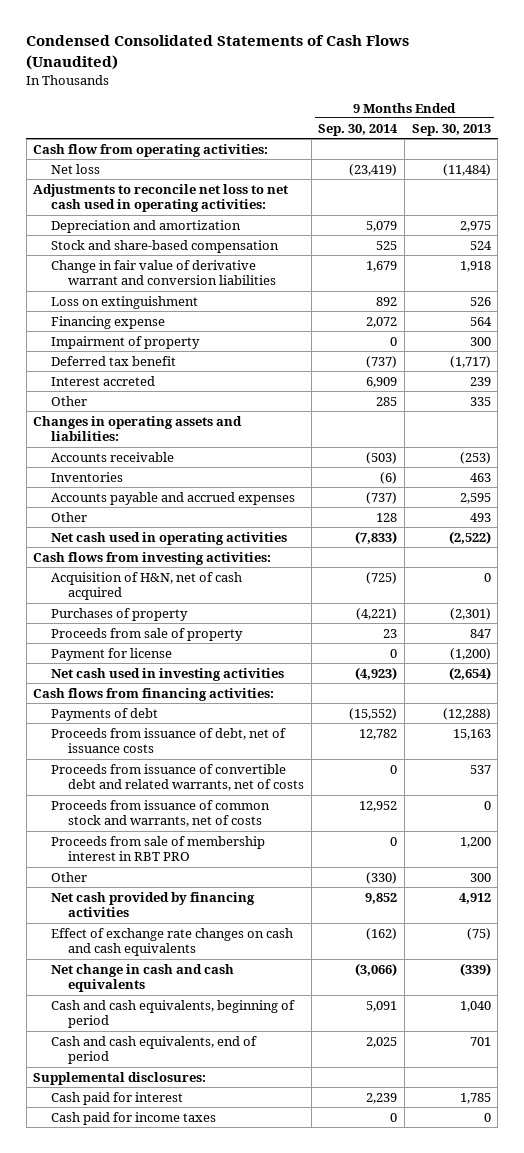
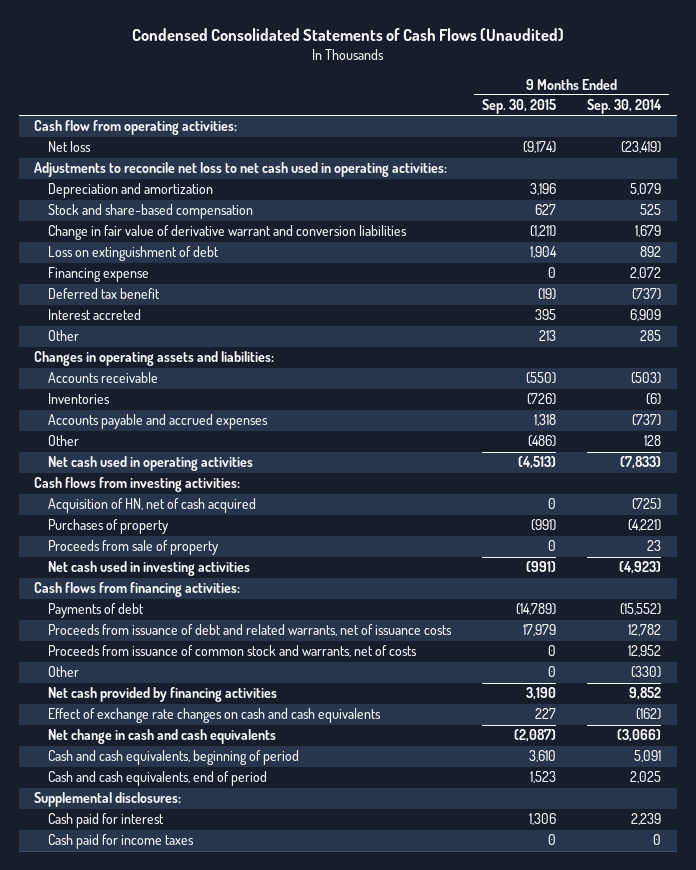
[411,123,491,136] Sep. 30, 2013 -> none
none -> [482,99,557,115] Sep. 30, 2015
[50,295,198,309] Loss on extinguishment -> [48,246,220,262] Loss on extinguishment of debt
[50,335,200,349] Impairment of property -> none
[50,571,242,601] Acquisition of H&N, net of cash acquired -> [48,498,257,514] Acquisition of HN, net of cash acquired
[50,647,172,661] Payment for license -> none
[50,763,305,792] Proceeds from issuance of convertible debt and related warrants, net of costs -> none
[50,727,286,754] Proceeds from issuance of debt, net of issuance costs -> [48,624,453,637] Proceeds from issuance of debt and related warrants, net of issuance costs
[50,835,265,862] Proceeds from sale of membership interest in RBT PRO -> none

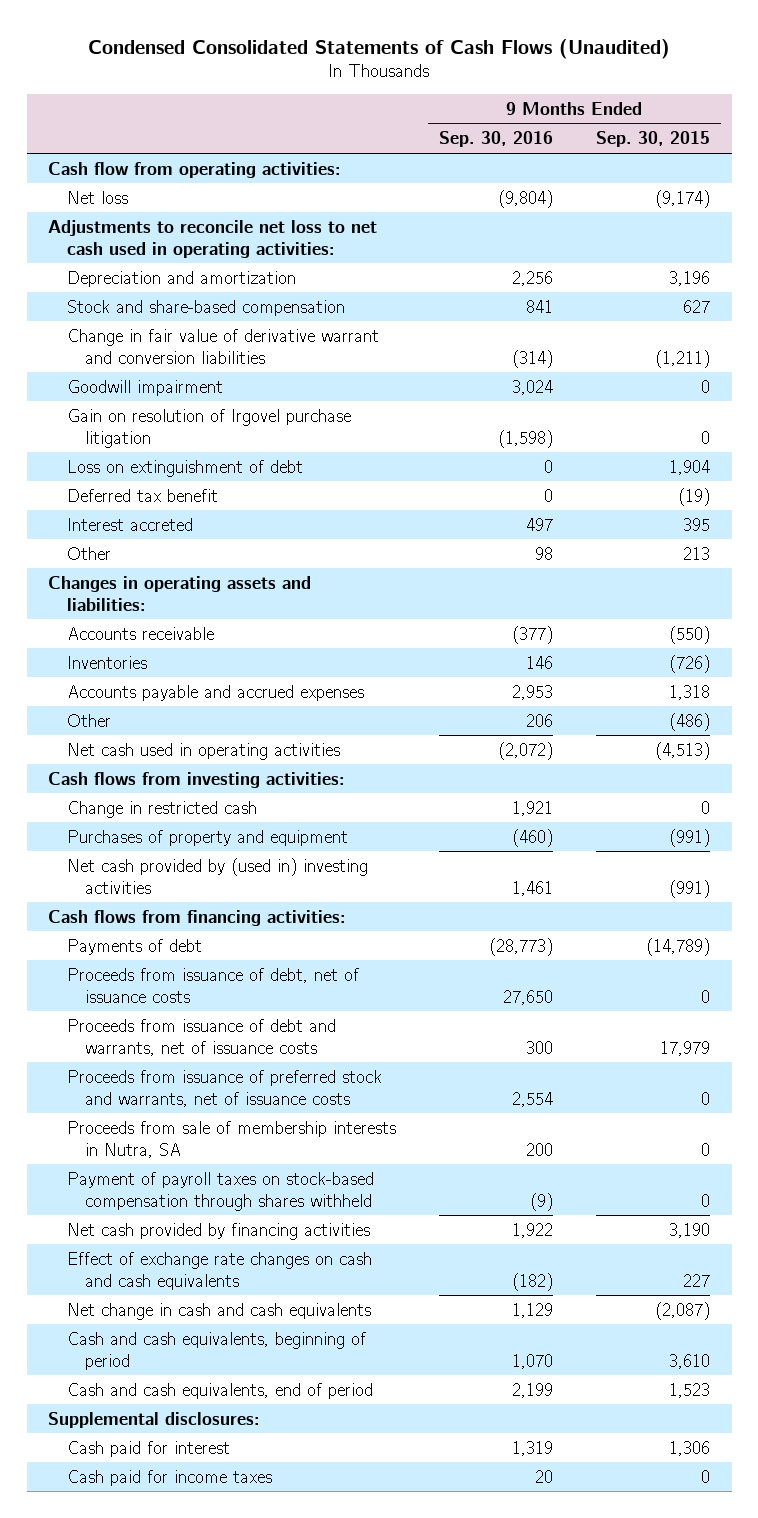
[587,99,663,115] Sep. 30, 2014 -> none
none -> [438,131,553,148] Sep. 30, 2016
none -> [66,379,223,396] Goodwill impairment
none -> [66,408,351,448] Gain on resolution of Irgovel purchase litigation
[48,267,150,283] Financing expense -> none
[48,498,257,514] Acquisition of HN, net of cash acquired -> none
[48,540,219,556] Proceeds from sale of property -> none
none -> [66,800,257,818] Change in restricted cash
[48,519,169,535] Purchases of property -> [66,829,348,846] Purchases of property and equipment
[48,561,251,577] Net cash used in investing activities -> [66,857,368,894] Net cash provided by (used in) investing activities
[48,666,80,678] Other -> none
[48,624,453,637] Proceeds from issuance of debt and related warrants, net of issuance costs -> [66,967,359,1003] Proceeds from issuance of debt, net of issuance costs
[523,624,557,637] 17,979 -> [701,989,711,1003] 0
none -> [66,1018,336,1056] Proceeds from issuance of debt and warrants, net of issuance costs
[48,645,418,658] Proceeds from issuance of common stock and warrants, net of costs -> [66,1069,382,1107] Proceeds from issuance of preferred stock and warrants, net of issuance costs
none -> [66,1120,396,1158] Proceeds from sale of membership interests in Nutra, SA
none -> [66,1171,374,1211] Payment of payroll taxes on stock-based compensation through shares withheld

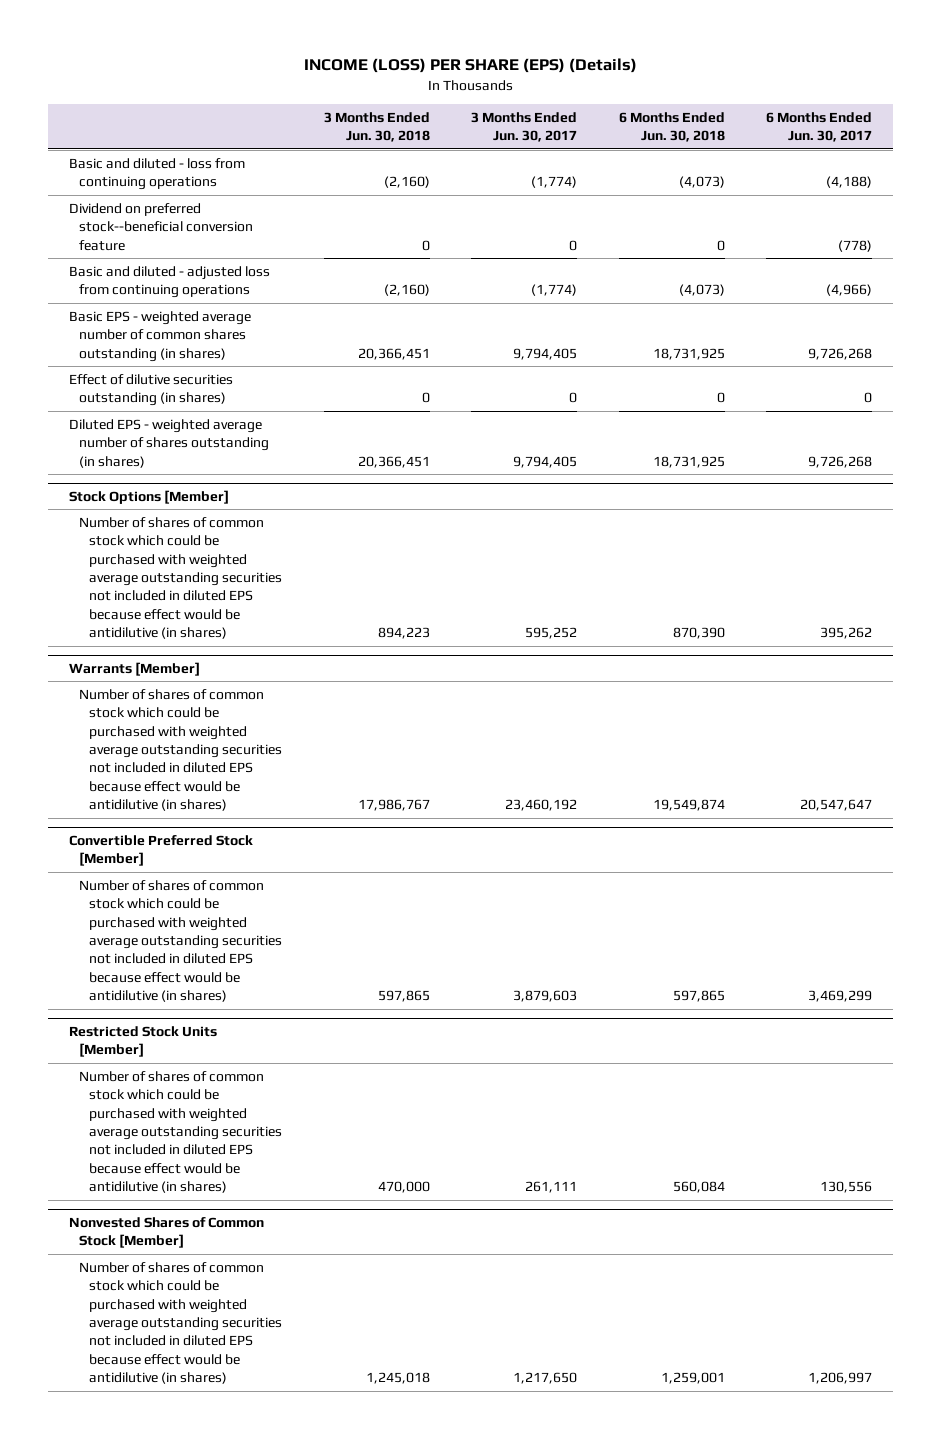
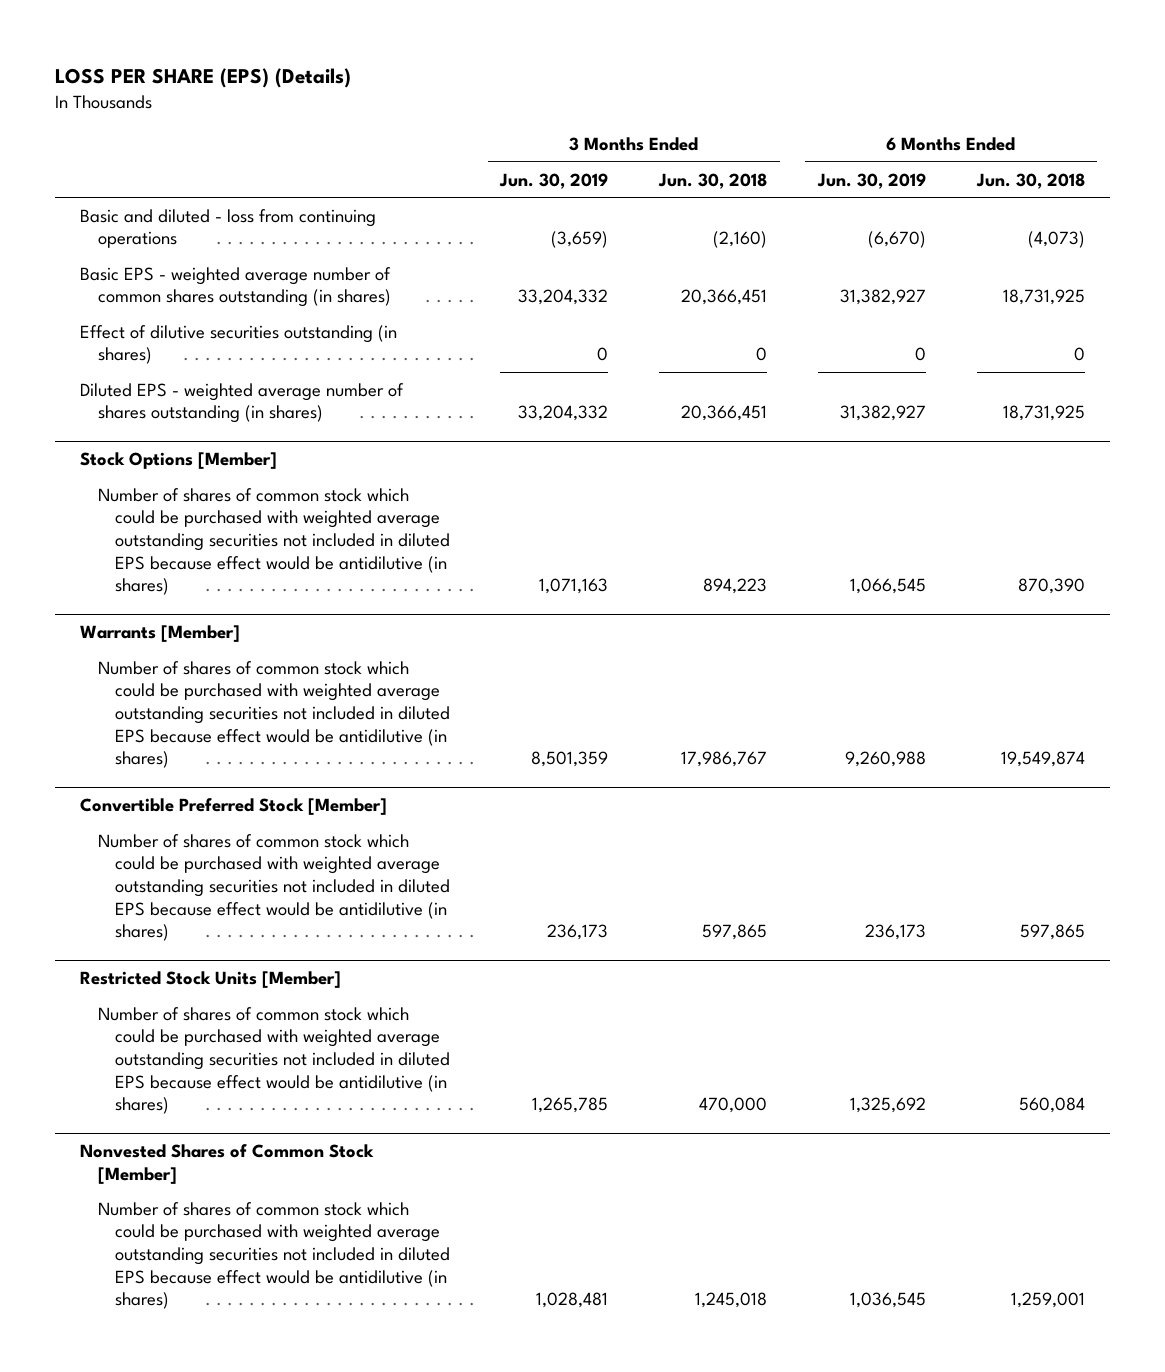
[303,58,637,74] INCOME (LOSS) PER SHARE (EPS) (Details) -> [54,68,351,89] LOSS PER SHARE (EPS) (Details)
[471,111,578,143] 3 Months Ended Jun. 30, 2017 -> none
[766,111,873,143] 6 Months Ended Jun. 30, 2017 -> none
none -> [499,172,609,189] Jun. 30, 2019
none -> [816,172,926,189] Jun. 30, 2019
[69,202,254,251] Dividend on preferred stock--beneficial conversion feature -> none
[69,265,271,299] Basic and diluted - adjusted loss from continuing operations -> none

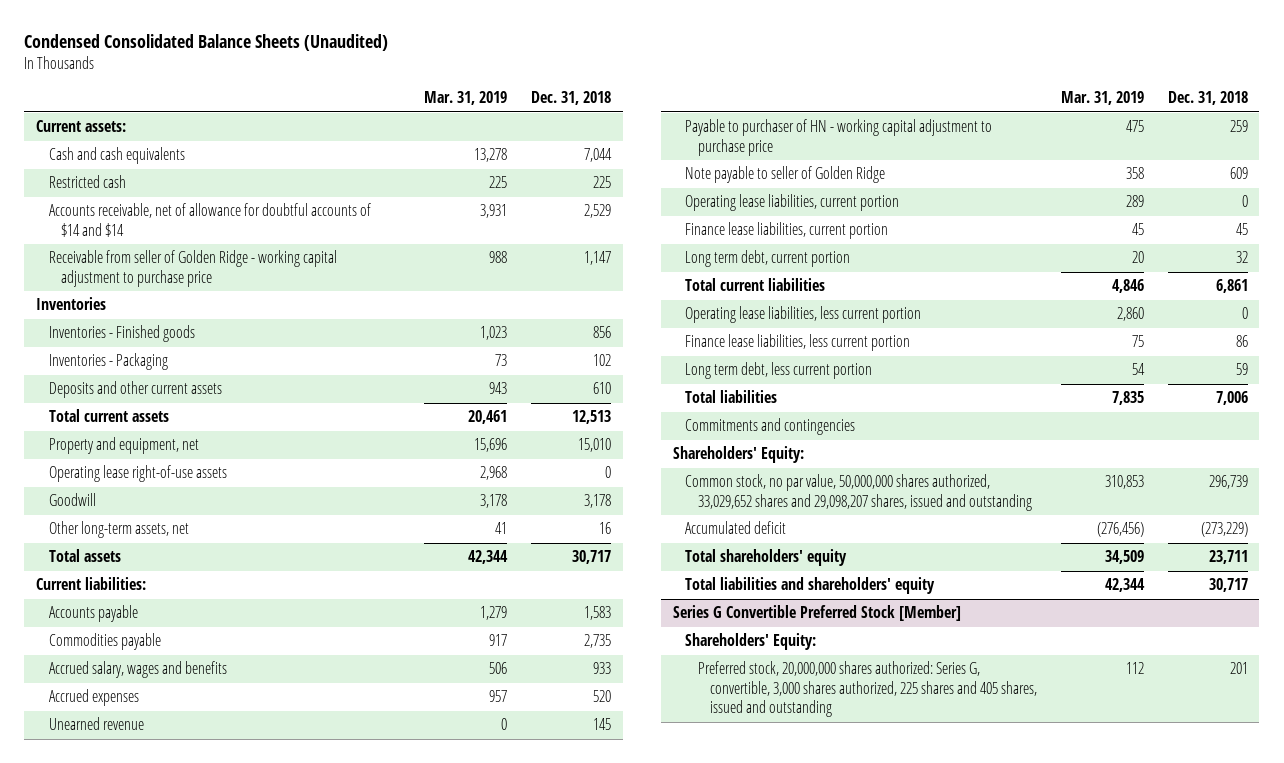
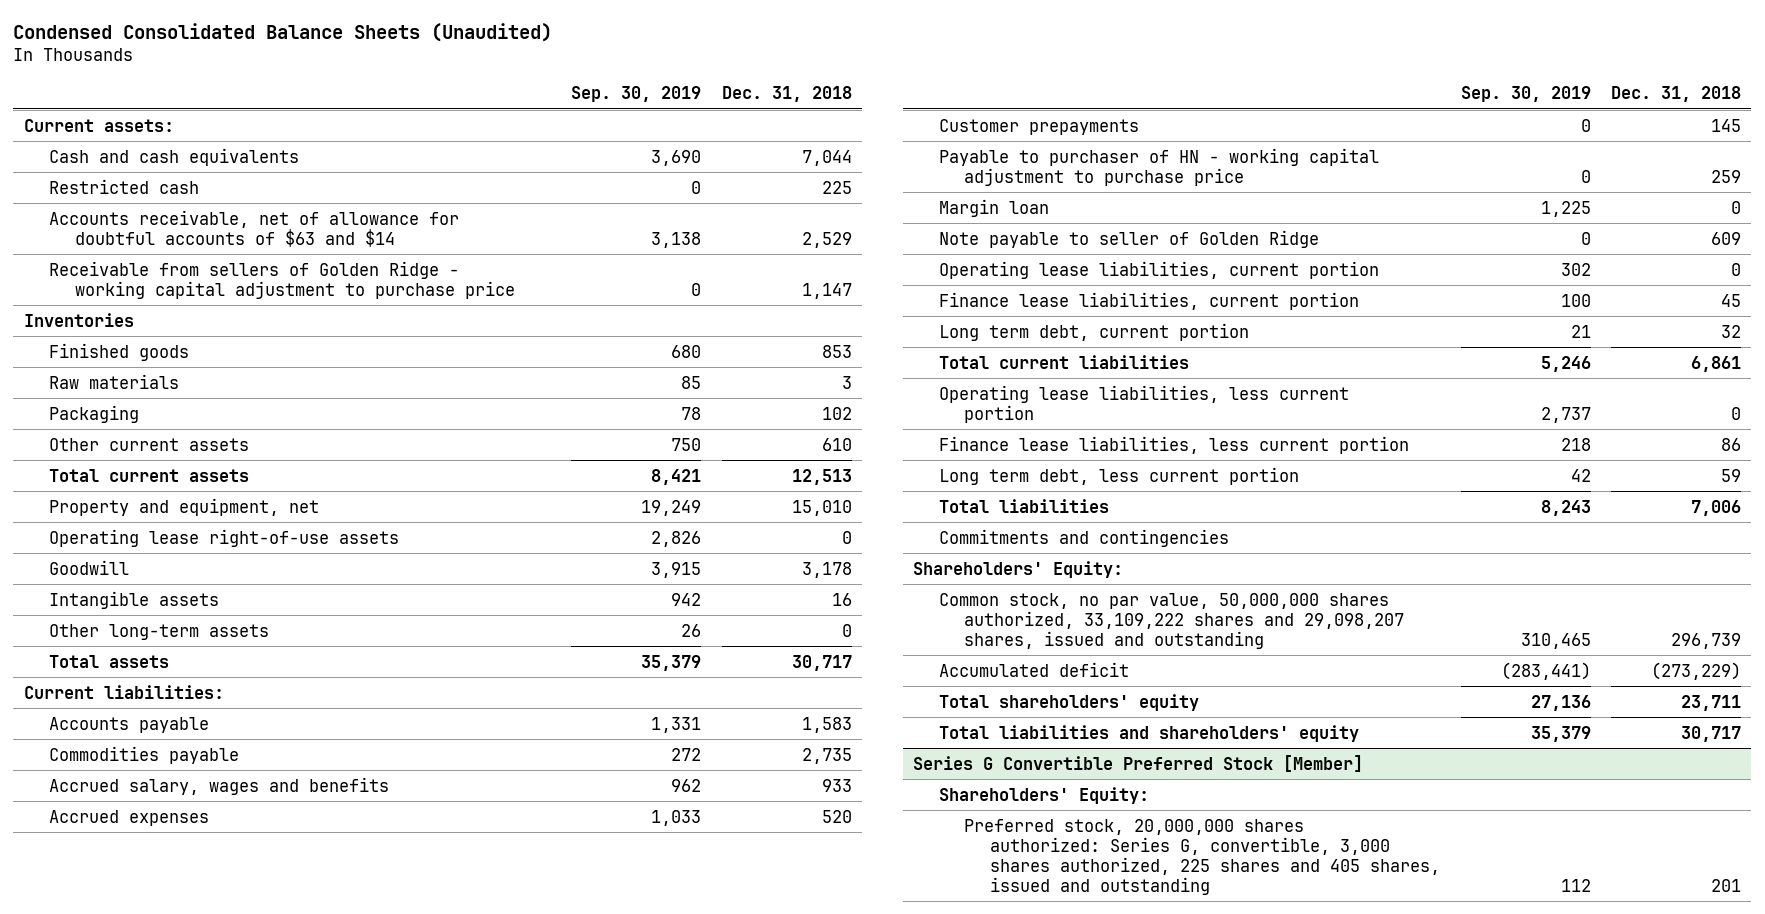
[424,91,508,106] Mar. 31, 2019 -> none
none -> [571,86,702,103] Sep. 30, 2019
[48,203,371,237] Accounts receivable, net of allowance for doubtful accounts of $14 and $14 -> [49,209,460,247] Accounts receivable, net of allowance for doubtful accounts of $63 and $14
[48,250,337,287] Receivable from seller of Golden Ridge - working capital adjustment to purchase price -> [49,260,515,299] Receivable from sellers of Golden Ridge - working capital adjustment to purchase price
[48,325,195,343] Inventories - Finished goods -> [49,342,190,361] Finished goods
[592,326,611,339] 856 -> [821,344,852,358] 853
none -> [49,373,180,389] Raw materials
[48,353,168,371] Inventories - Packaging -> [49,404,140,423] Packaging
[48,381,222,399] Deposits and other current assets -> [49,437,250,451] Other current assets
none -> [49,590,220,609] Intangible assets
[48,521,189,539] Other long-term assets, net -> [49,623,270,640] Other long-term assets
[598,522,611,535] 16 -> [841,623,852,637] 0
[48,717,144,731] Unearned revenue -> [938,118,1139,135] Customer prepayments
none -> [938,198,1049,217] Margin loan
[685,474,1032,511] Common stock, no par value, 50,000,000 shares authorized, 33,029,652 shares and 29,098,207 shares, issued and outstanding -> [938,592,1405,649] Common stock, no par value, 50,000,000 shares authorized, 33,109,222 shares and 29,098,207 shares, issued and outstanding

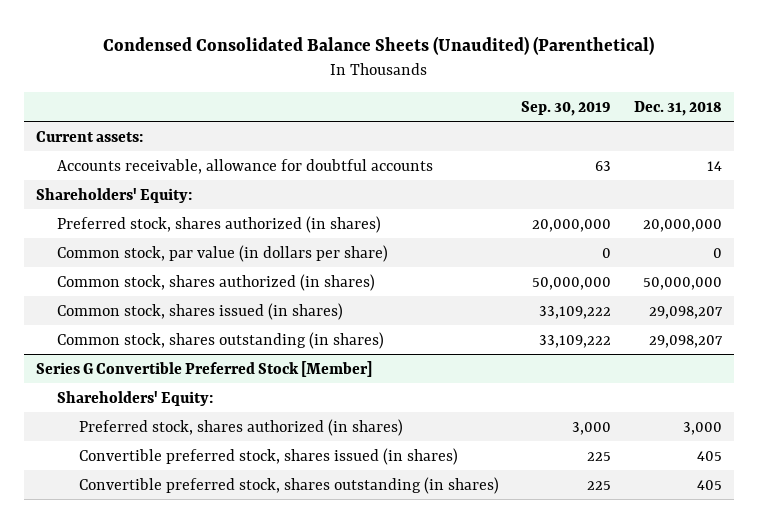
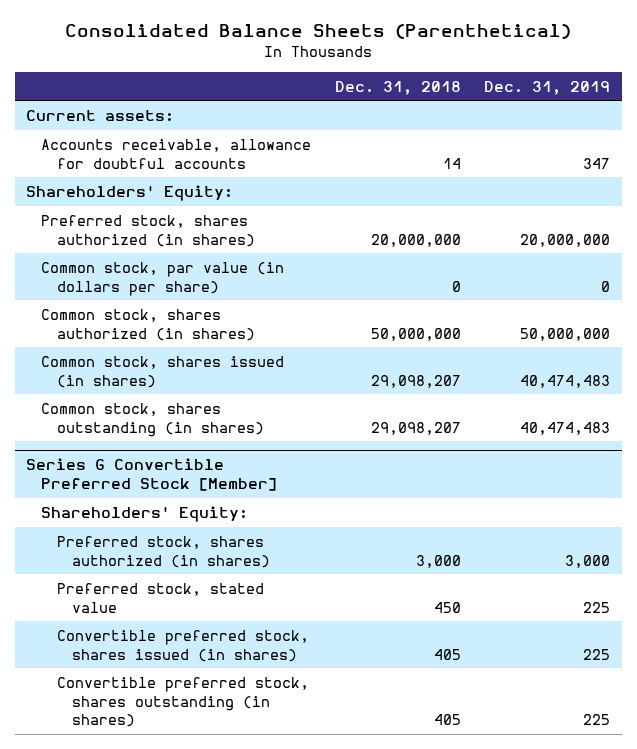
[102,36,654,56] Condensed Consolidated Balance Sheets (Unaudited) (Parenthetical) -> [65,24,572,40] Consolidated Balance Sheets (Parenthetical)
[521,100,612,116] Sep. 30, 2019 -> none
none -> [484,80,611,95] Dec. 31, 2019
none -> [56,582,264,613] Preferred stock, stated value

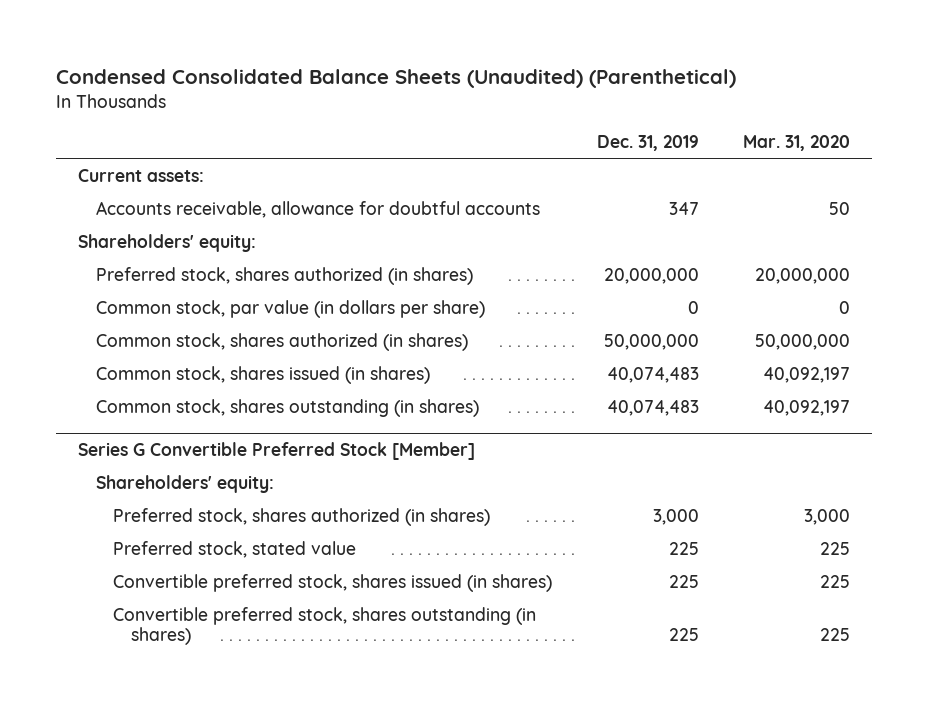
[65,24,572,40] Consolidated Balance Sheets (Parenthetical) -> [56,68,737,88] Condensed Consolidated Balance Sheets (Unaudited) (Parenthetical)
[334,80,461,95] Dec. 31, 2018 -> none
none -> [742,135,850,152] Mar. 31, 2020
[26,184,234,201] Shareholders' Equity: -> [78,233,257,252] Shareholders' equity:
[520,374,611,388] 40,474,483 -> [606,366,699,383] 40,074,483
[520,421,611,435] 40,474,483 -> [606,399,699,416] 40,074,483
[41,505,249,522] Shareholders' Equity: -> [95,474,274,493] Shareholders' equity:

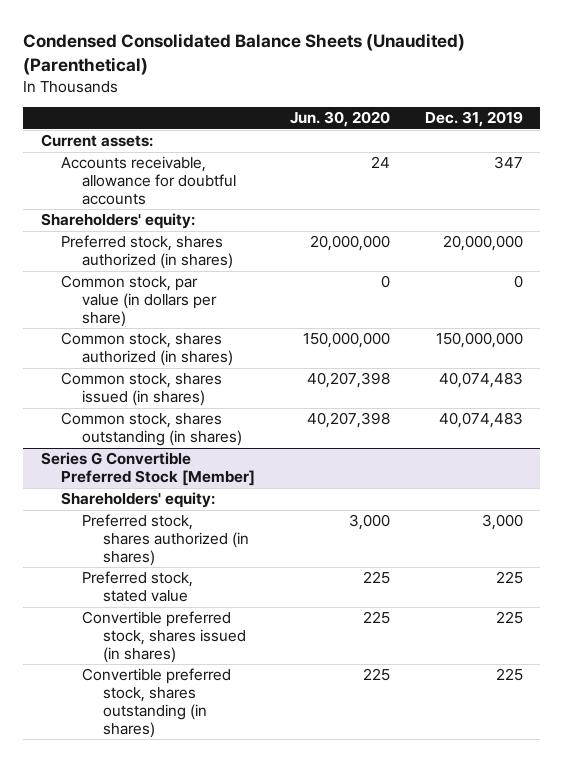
[742,135,850,152] Mar. 31, 2020 -> none
none -> [290,111,391,128] Jun. 30, 2020
[603,333,699,350] 50,000,000 -> [435,332,523,349] 150,000,000

